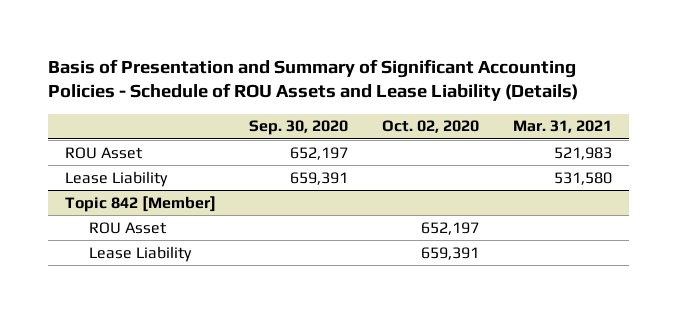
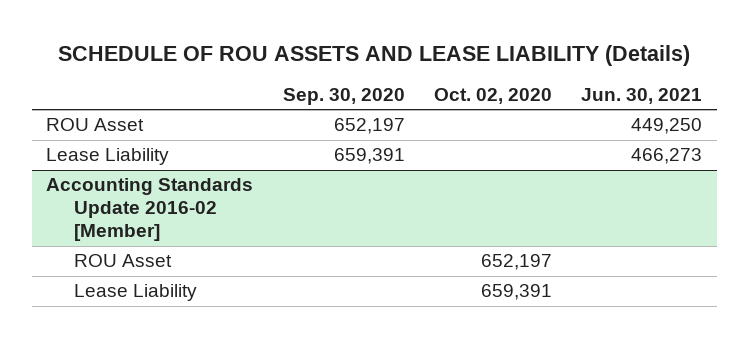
[47,58,578,102] Basis of Presentation and Summary of Significant Accounting Policies - Schedule of ROU Assets and Lease Liability (Details) -> [58,44,691,66] SCHEDULE OF ROU ASSETS AND LEASE LIABILITY (Details)
[513,120,613,134] Mar. 31, 2021 -> none
none -> [580,88,702,105] Jun. 30, 2021
[64,195,216,212] Topic 842 [Member] -> [46,178,254,242] Accounting Standards Update 2016-02 [Member]

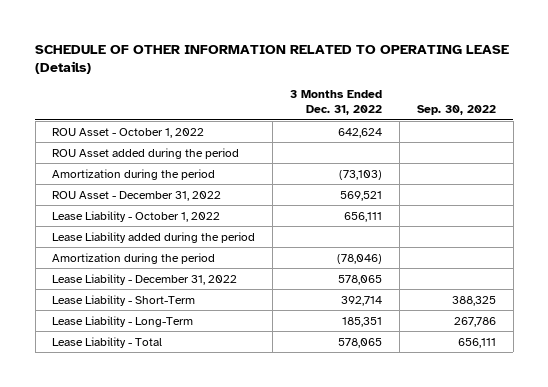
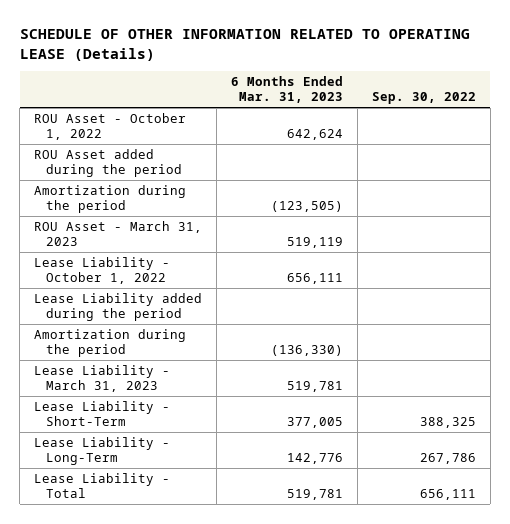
[290,90,383,115] 3 Months Ended Dec. 31, 2022 -> none
none -> [231,76,344,104] 6 Months Ended Mar. 31, 2023
[52,190,222,201] ROU Asset - December 31, 2022 -> [34,221,203,247] ROU Asset - March 31, 2023
[52,273,238,285] Lease Liability - December 31, 2022 -> [34,365,171,393] Lease Liability - March 31, 2023

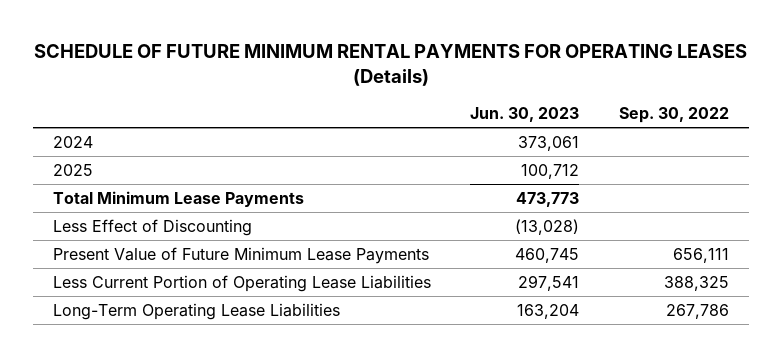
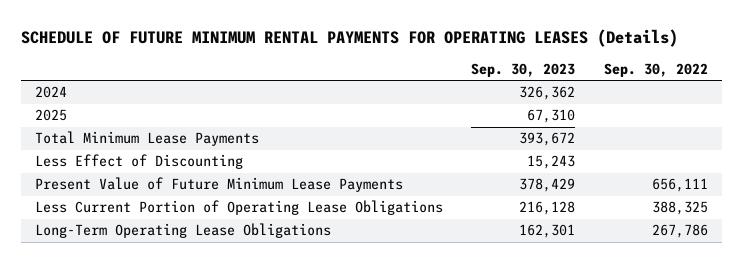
[470,107,580,123] Jun. 30, 2023 -> none
none -> [471,62,576,77] Sep. 30, 2023
[52,274,431,292] Less Current Portion of Operating Lease Liabilities -> [34,200,443,216] Less Current Portion of Operating Lease Obligations
[52,302,340,320] Long-Term Operating Lease Liabilities -> [34,223,331,239] Long-Term Operating Lease Obligations

